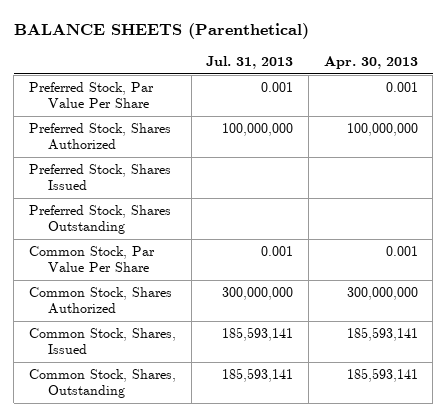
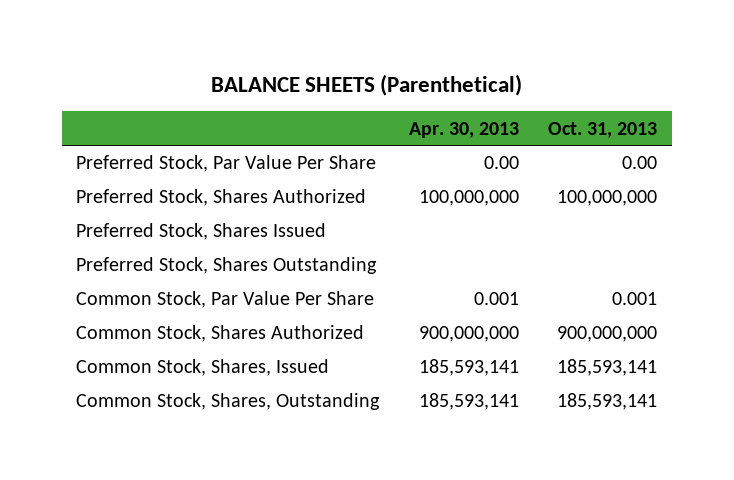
[206,55,294,69] Jul. 31, 2013 -> none
none -> [548,121,658,138] Oct. 31, 2013
[385,82,418,93] 0.001 -> [483,156,519,170] 0.00
[346,287,418,301] 300,000,000 -> [418,326,519,343] 900,000,000

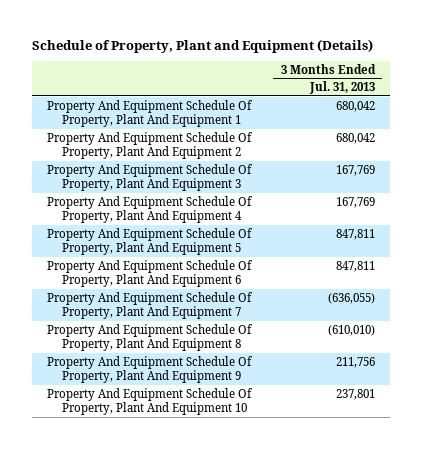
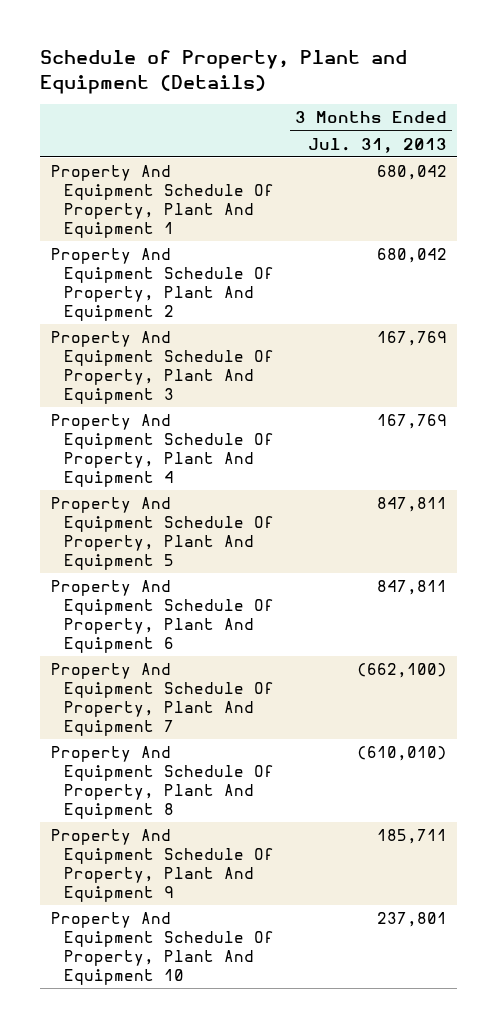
[327,292,375,304] (636,055) -> [357,663,448,679] (662,100)
[335,356,375,368] 211,756 -> [377,829,448,845] 185,711

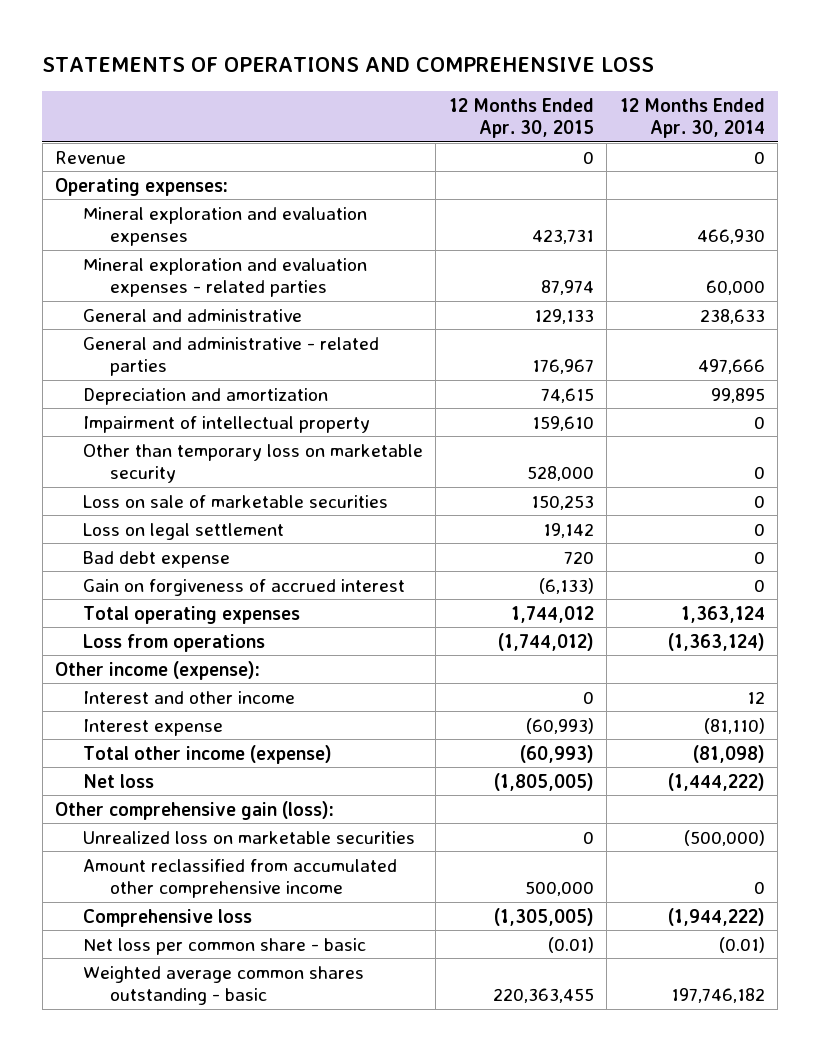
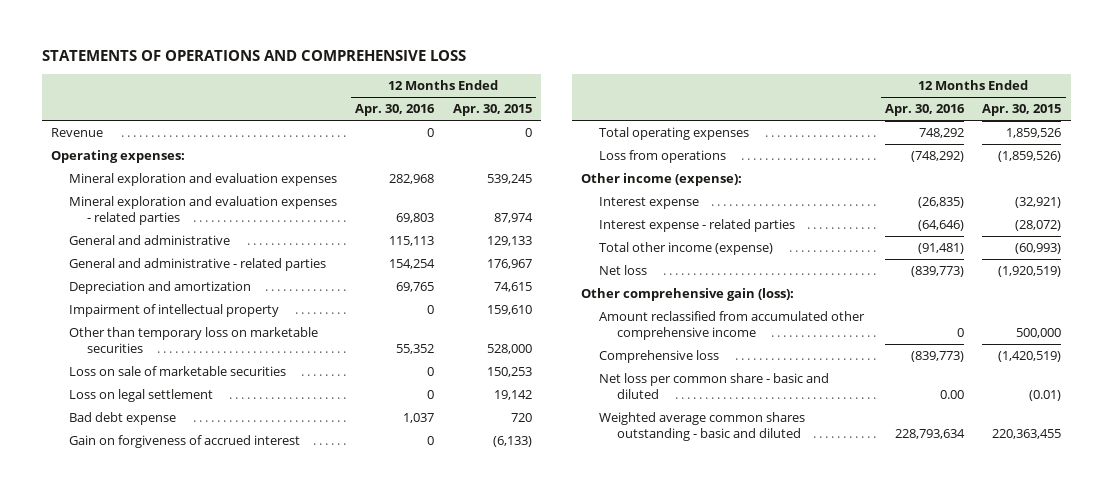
[619,97,765,138] 12 Months Ended Apr. 30, 2014 -> none
none -> [355,104,436,117] Apr. 30, 2016
[531,228,594,244] 423,731 -> [486,174,532,185] 539,245
[82,443,423,483] Other than temporary loss on marketable security -> [69,327,319,353] Other than temporary loss on marketable securities
[510,605,594,623] 1,744,012 -> [1006,128,1062,139] 1,859,526
[497,632,594,651] (1,744,012) -> [998,151,1062,163] (1,859,526)
[82,690,295,704] Interest and other income -> none
[525,717,594,734] (60,993) -> [1015,197,1062,209] (32,921)
none -> [598,219,795,233] Interest expense - related parties
[493,772,594,791] (1,805,005) -> [998,266,1062,278] (1,920,519)
[82,830,415,844] Unrealized loss on marketable securities -> none
[493,907,594,926] (1,305,005) -> [998,351,1062,363] (1,420,519)
[82,937,366,955] Net loss per common share - basic -> [598,373,829,399] Net loss per common share - basic and diluted
[82,965,364,1005] Weighted average common shares outstanding - basic -> [598,412,805,441] Weighted average common shares outstanding - basic and diluted

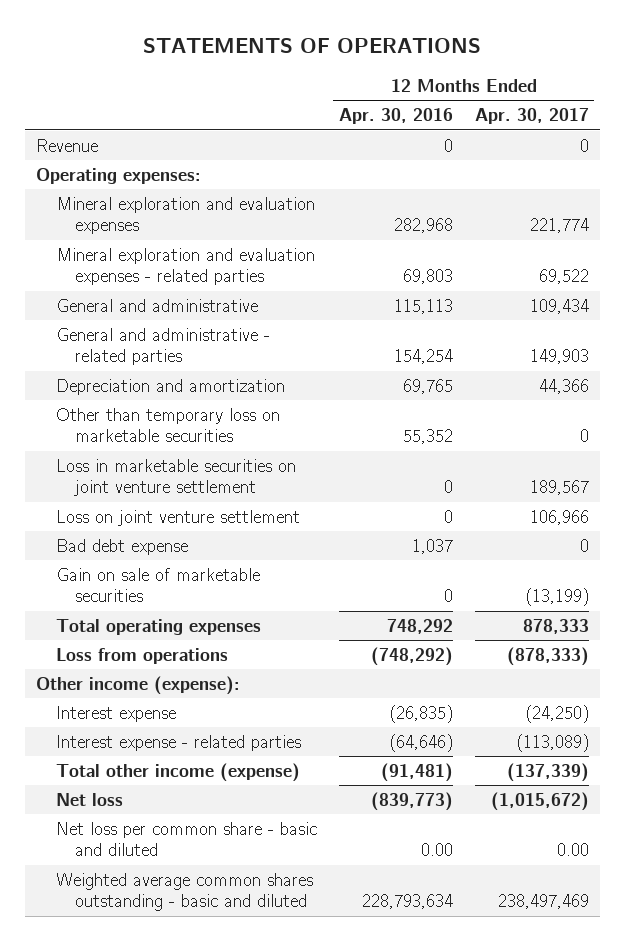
[42,50,467,62] STATEMENTS OF OPERATIONS AND COMPREHENSIVE LOSS -> [143,38,482,54] STATEMENTS OF OPERATIONS
[452,104,532,117] Apr. 30, 2015 -> none
none -> [474,108,589,125] Apr. 30, 2017
[69,304,280,318] Impairment of intellectual property -> none
[69,366,287,377] Loss on sale of marketable securities -> none
none -> [55,458,296,497] Loss in marketable securities on joint venture settlement
[69,389,214,403] Loss on legal settlement -> [55,509,300,526] Loss on joint venture settlement
[69,435,301,449] Gain on forgiveness of accrued interest -> none
none -> [55,567,260,603] Gain on sale of marketable securities
[580,288,794,302] Other comprehensive gain (loss): -> none
[598,311,865,340] Amount reclassified from accumulated other comprehensive income -> none
[598,350,719,364] Comprehensive loss -> none

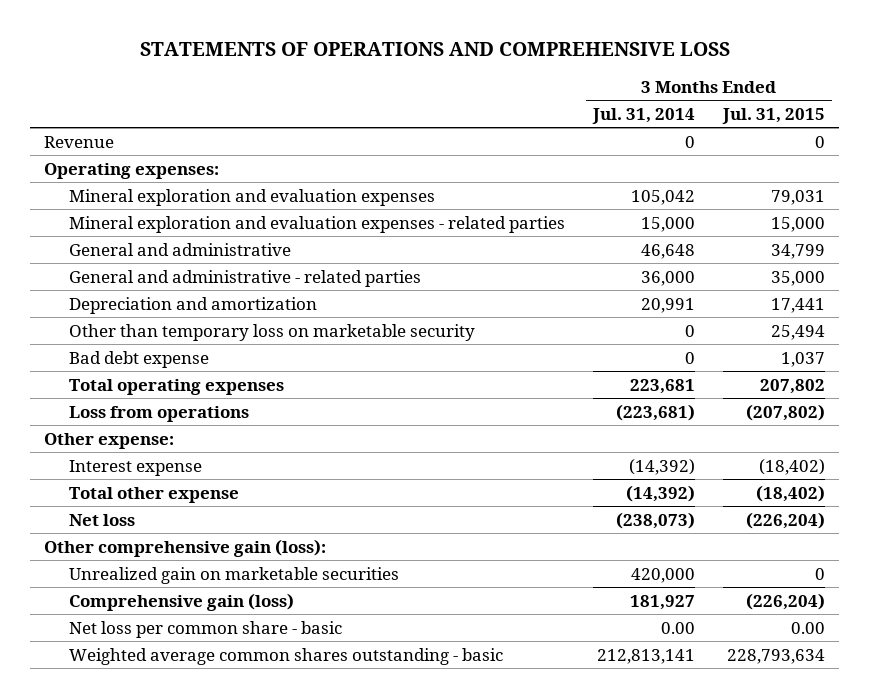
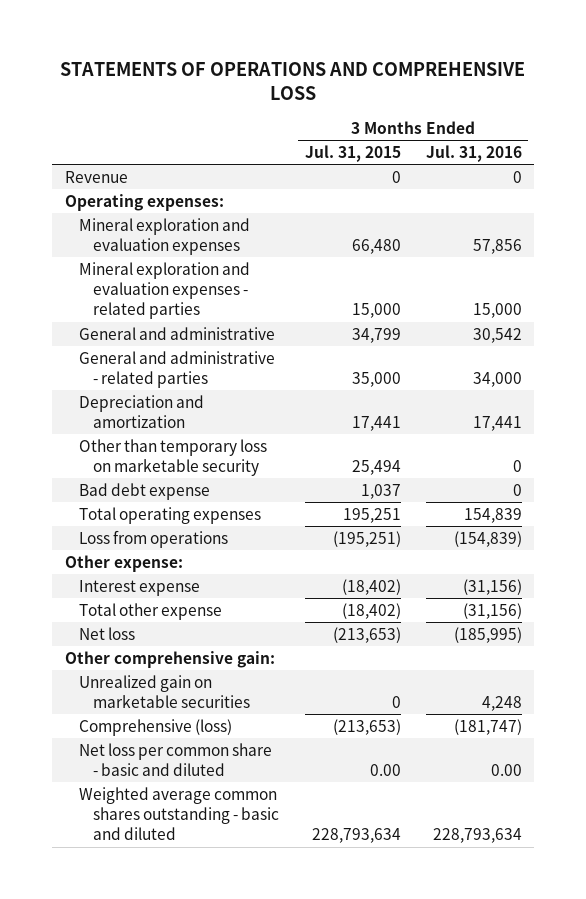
[592,107,696,124] Jul. 31, 2014 -> none
none -> [425,144,522,162] Jul. 31, 2016
[771,189,826,205] 79,031 -> [351,238,401,254] 66,480
[760,378,826,394] 207,802 -> [342,507,401,523] 195,251
[746,403,826,421] (207,802) -> [332,530,401,547] (195,251)
[746,511,826,529] (226,204) -> [332,626,401,643] (213,653)
[43,538,326,557] Other comprehensive gain (loss): -> [64,650,275,668] Other comprehensive gain:
[69,592,295,611] Comprehensive gain (loss) -> [79,718,233,736] Comprehensive (loss)
[746,592,826,610] (226,204) -> [332,718,401,735] (213,653)
[69,620,343,638] Net loss per common share - basic -> [79,742,273,776] Net loss per common share - basic and diluted
[69,647,504,665] Weighted average common shares outstanding - basic -> [79,786,280,841] Weighted average common shares outstanding - basic and diluted

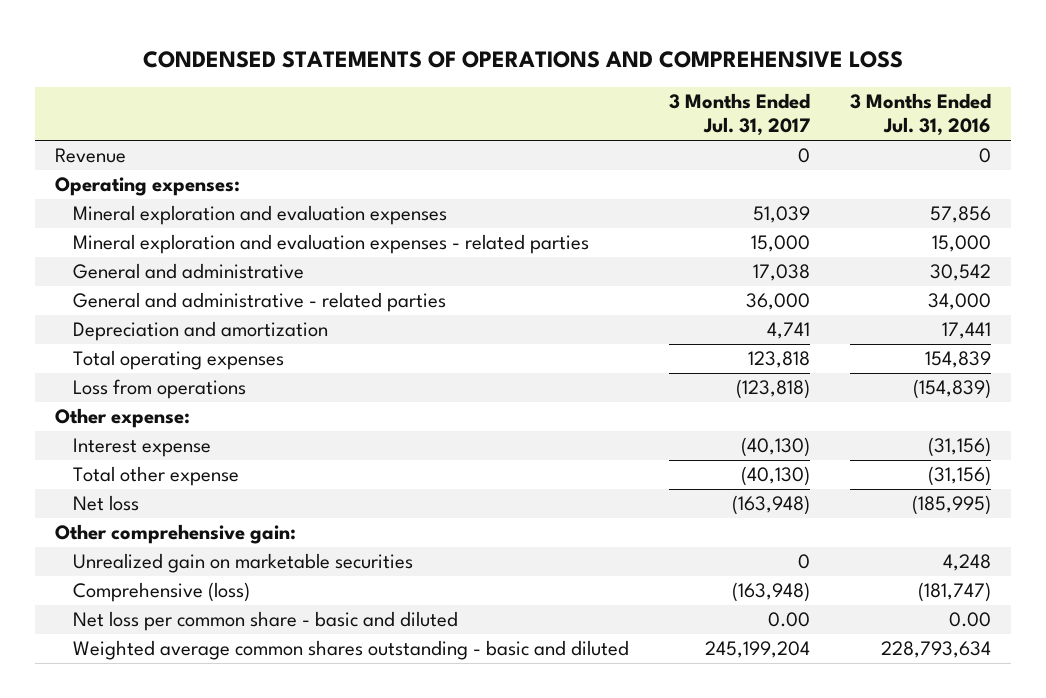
[60,62,526,101] STATEMENTS OF OPERATIONS AND COMPREHENSIVE LOSS -> [143,50,904,68] CONDENSED STATEMENTS OF OPERATIONS AND COMPREHENSIVE LOSS
[304,144,401,162] Jul. 31, 2015 -> none
none -> [668,93,810,137] 3 Months Ended Jul. 31, 2017
[79,438,268,476] Other than temporary loss on marketable security -> none
[79,482,211,500] Bad debt expense -> none

